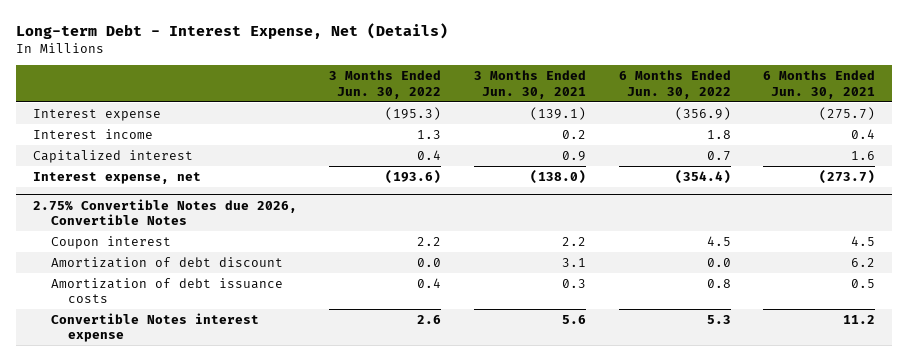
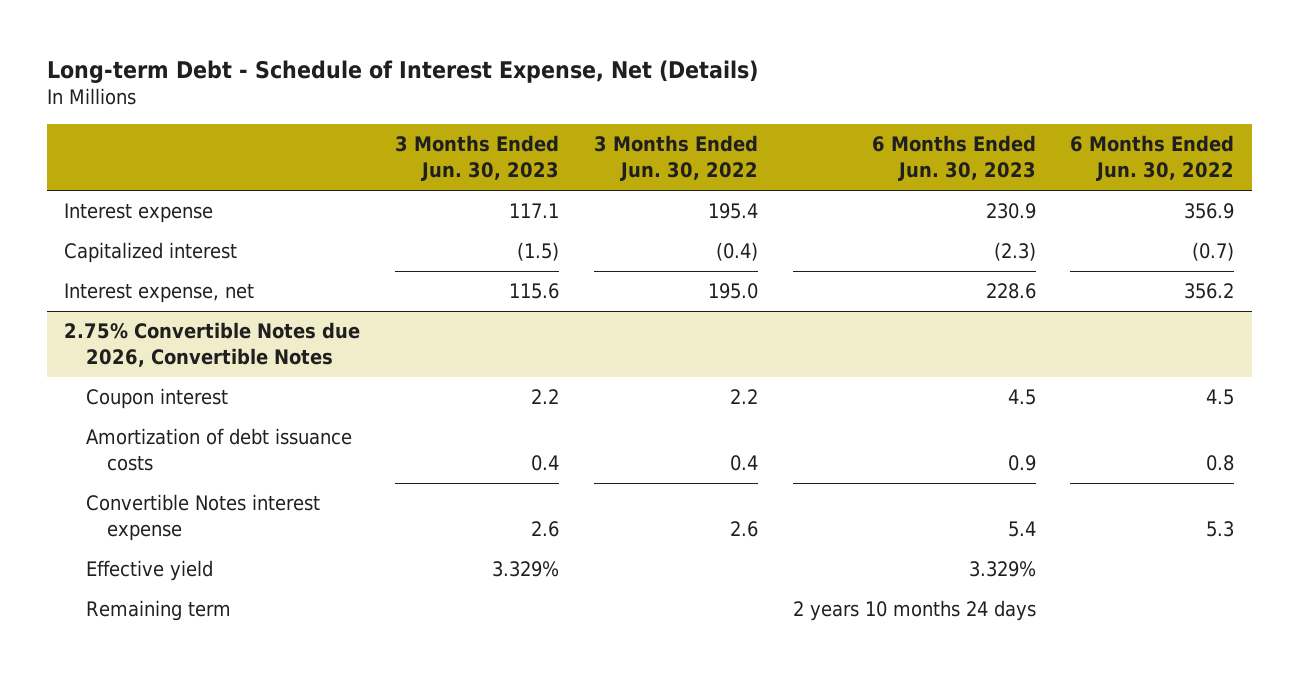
[16,22,449,39] Long-term Debt - Interest Expense, Net (Details) -> [46,59,758,83] Long-term Debt - Schedule of Interest Expense, Net (Details)
[474,70,587,99] 3 Months Ended Jun. 30, 2021 -> none
[763,70,876,99] 6 Months Ended Jun. 30, 2021 -> none
none -> [394,135,559,182] 3 Months Ended Jun. 30, 2023
none -> [871,135,1036,182] 6 Months Ended Jun. 30, 2023
[32,128,153,139] Interest income -> none
[385,106,442,120] (195.3) -> [707,203,758,220] 195.4
[674,106,731,120] (356.9) -> [1184,203,1235,220] 356.9
[417,149,442,160] 0.4 -> [715,242,758,262] (0.4)
[706,150,731,161] 0.7 -> [1192,242,1235,262] (0.7)
[385,169,442,184] (193.6) -> [707,283,758,300] 195.0
[674,169,731,184] (354.4) -> [1184,283,1235,300] 356.2
[50,256,283,268] Amortization of debt discount -> none
none -> [85,560,213,582] Effective yield
none -> [85,600,231,622] Remaining term

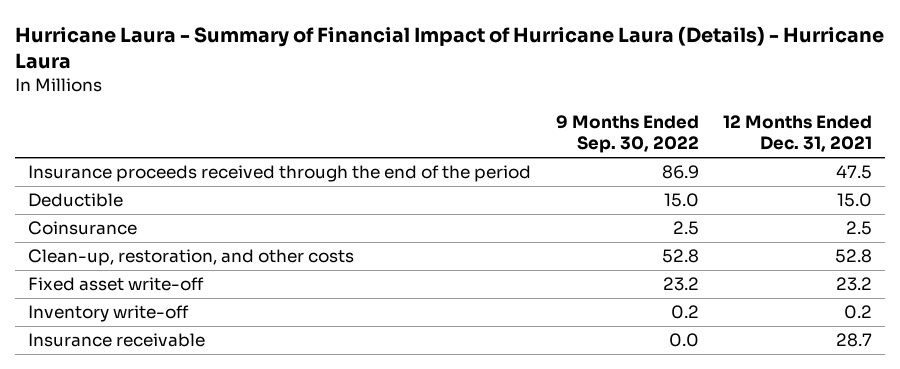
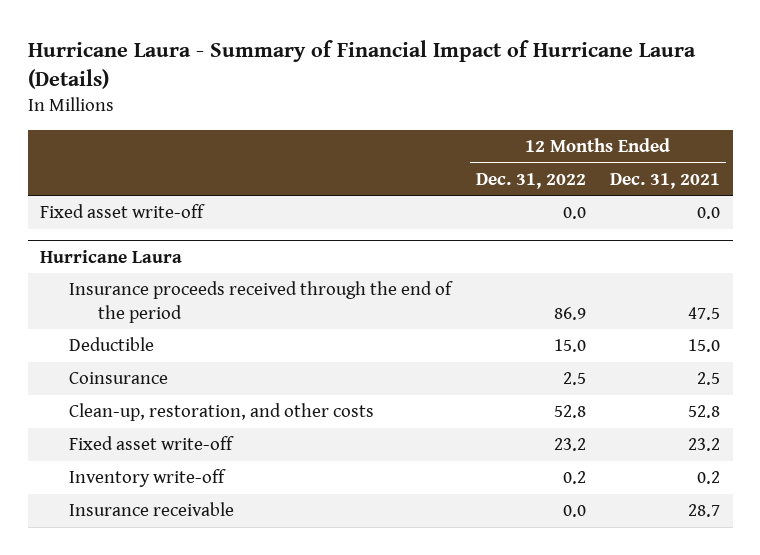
[15,25,885,70] Hurricane Laura - Summary of Financial Impact of Hurricane Laura (Details) - Hurricane Laura -> [27,39,696,89] Hurricane Laura - Summary of Financial Impact of Hurricane Laura (Details)
[555,115,699,154] 9 Months Ended Sep. 30, 2022 -> none
none -> [475,172,586,189] Dec. 31, 2022
none -> [39,204,205,219] Fixed asset write-off
none -> [39,249,182,263] Hurricane Laura

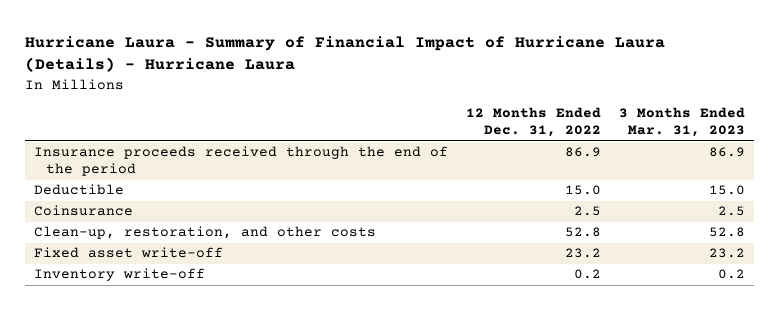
[27,39,696,89] Hurricane Laura - Summary of Financial Impact of Hurricane Laura (Details) -> [24,35,665,73] Hurricane Laura - Summary of Financial Impact of Hurricane Laura (Details) - Hurricane Laura
[610,172,721,189] Dec. 31, 2021 -> none
none -> [618,107,745,138] 3 Months Ended Mar. 31, 2023
[39,204,205,219] Fixed asset write-off -> none
[39,249,182,263] Hurricane Laura -> none
[69,502,235,517] Insurance receivable -> none

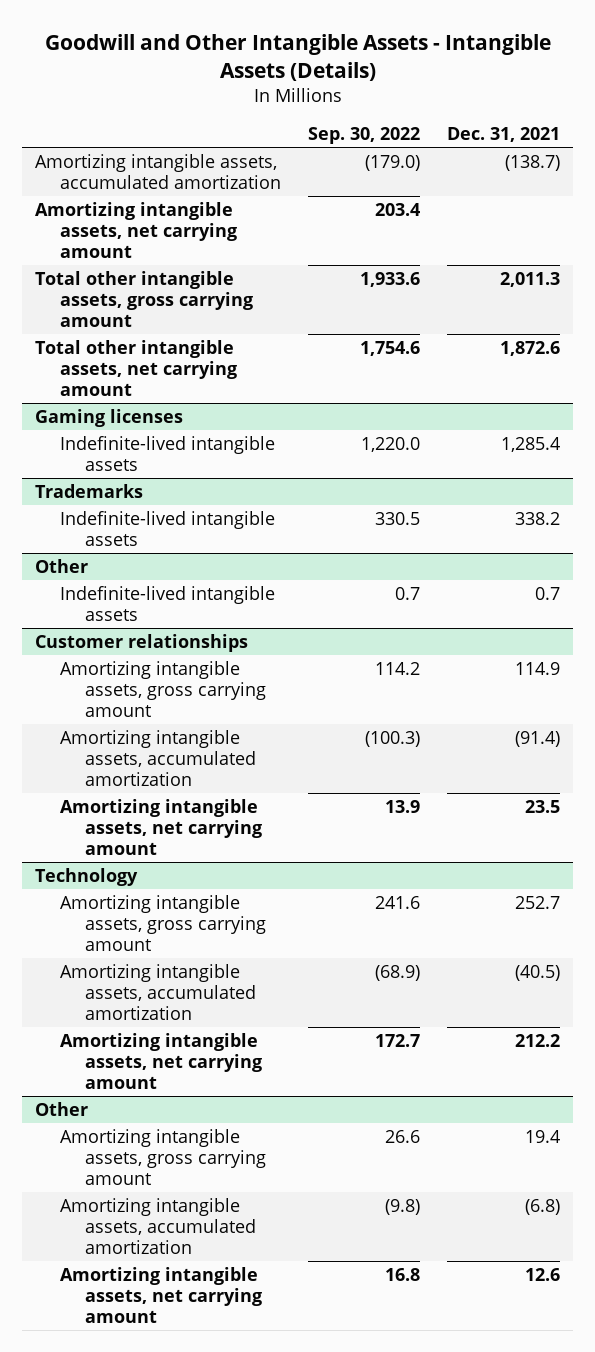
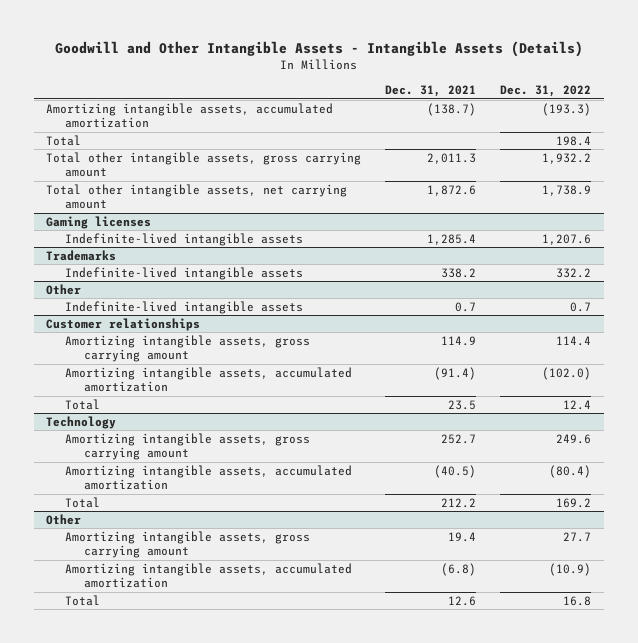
[308,126,421,144] Sep. 30, 2022 -> none
none -> [500,85,592,98] Dec. 31, 2022
[35,202,238,258] Amortizing intangible assets, net carrying amount -> [46,134,82,146] Total
[60,799,263,855] Amortizing intangible assets, net carrying amount -> [64,398,100,410] Total
[60,1033,263,1089] Amortizing intangible assets, net carrying amount -> [64,496,100,508] Total
[60,1267,263,1323] Amortizing intangible assets, net carrying amount -> [64,594,100,606] Total

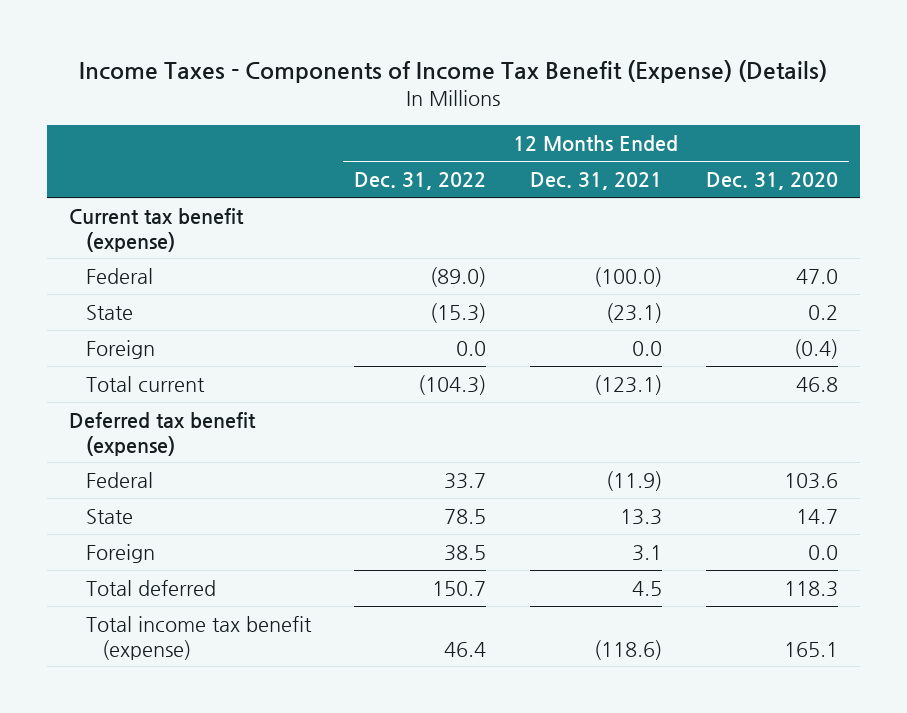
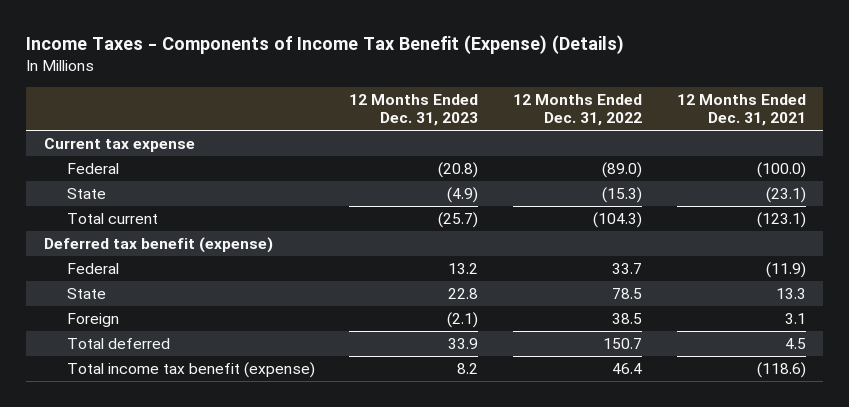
[706,172,839,191] Dec. 31, 2020 -> none
none -> [349,93,479,127] 12 Months Ended Dec. 31, 2023
[68,207,244,252] Current tax benefit (expense) -> [43,137,195,152] Current tax expense
[85,339,155,359] Foreign -> none

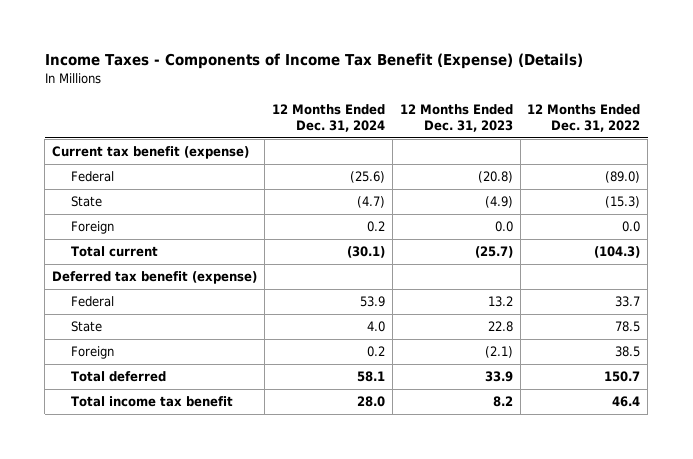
[676,93,806,127] 12 Months Ended Dec. 31, 2021 -> none
none -> [271,103,385,133] 12 Months Ended Dec. 31, 2024
[43,137,195,152] Current tax expense -> [52,146,250,160] Current tax benefit (expense)
none -> [70,221,114,235] Foreign
[66,361,315,378] Total income tax benefit (expense) -> [70,396,233,408] Total income tax benefit

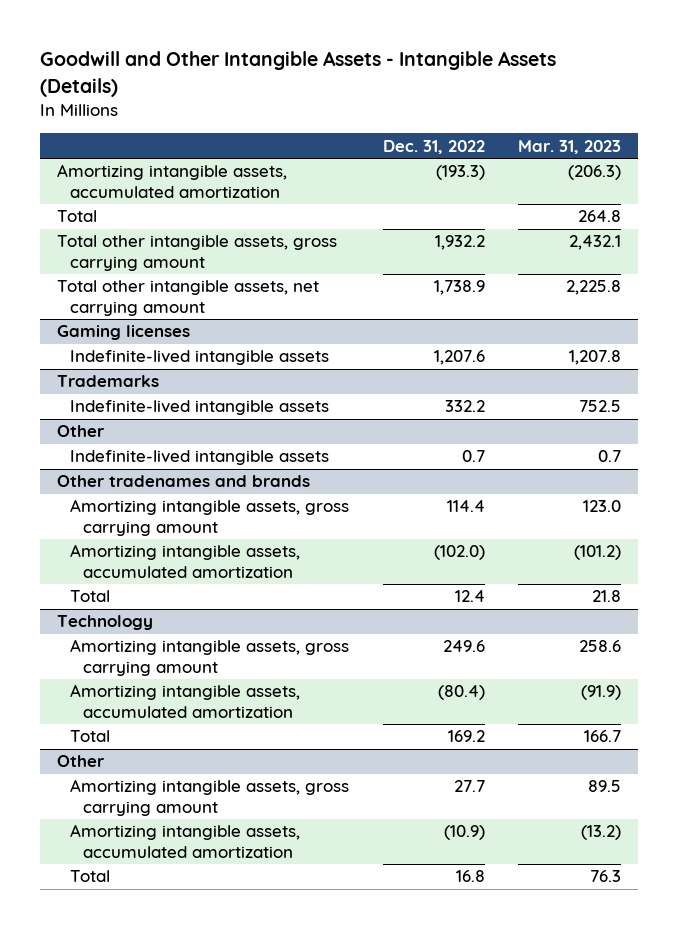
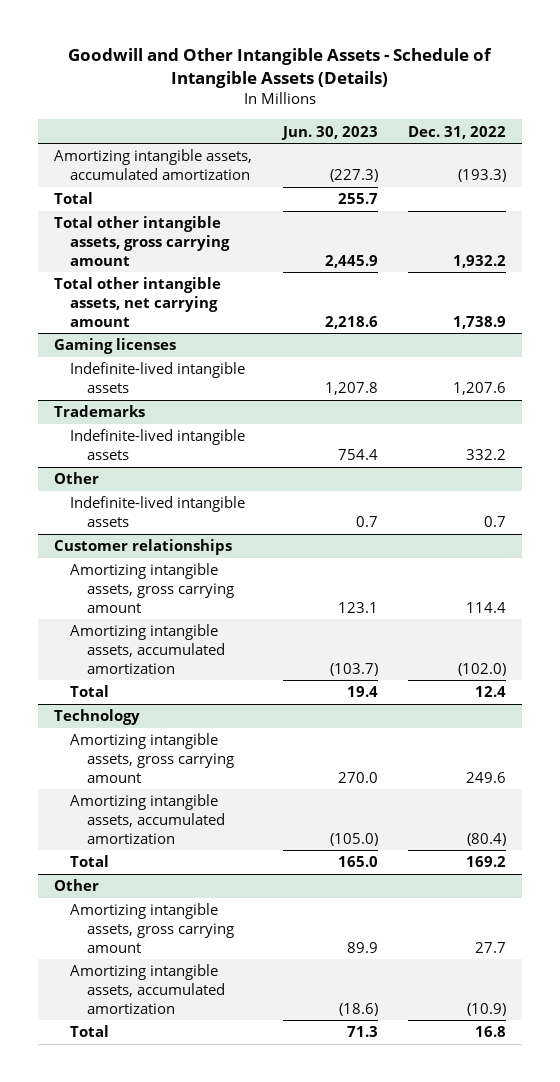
[39,51,556,98] Goodwill and Other Intangible Assets - Intangible Assets (Details) -> [68,48,493,89] Goodwill and Other Intangible Assets - Schedule of Intangible Assets (Details)
[518,139,622,154] Mar. 31, 2023 -> none
none -> [280,125,378,140] Jun. 30, 2023
[56,475,310,488] Other tradenames and brands -> [53,539,232,556] Customer relationships

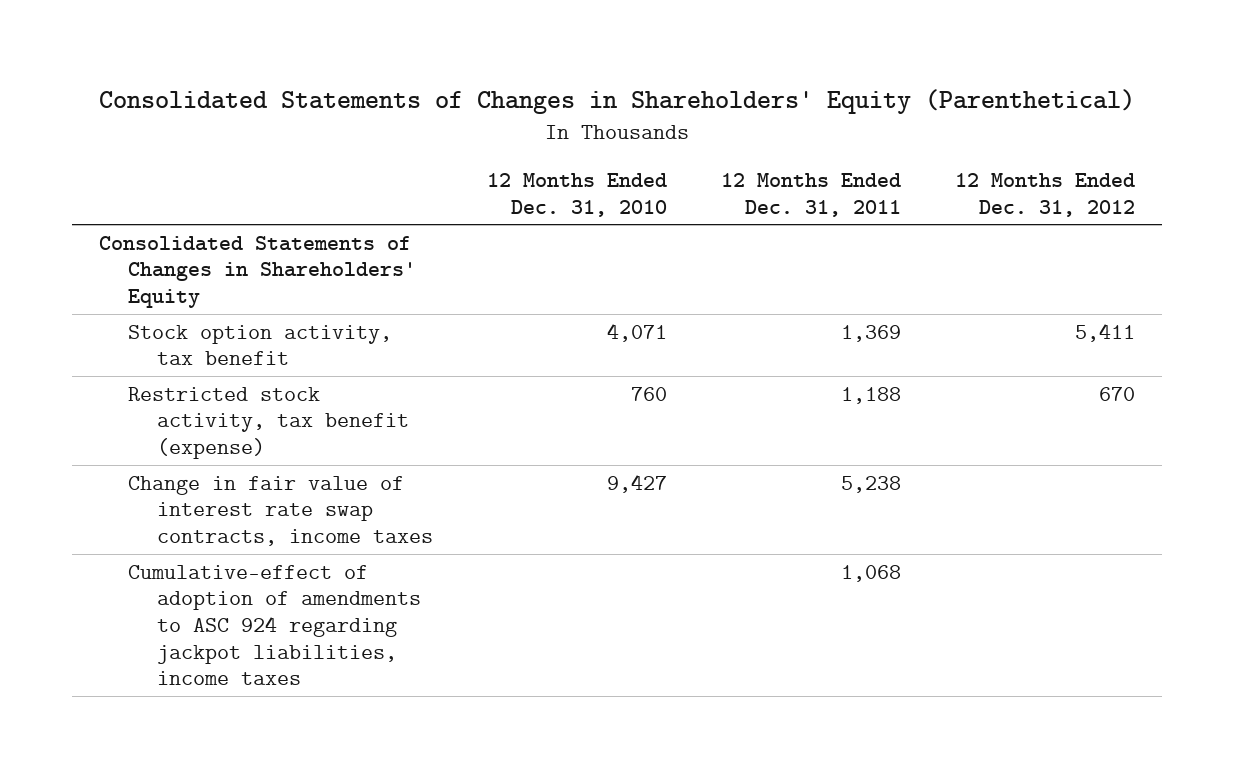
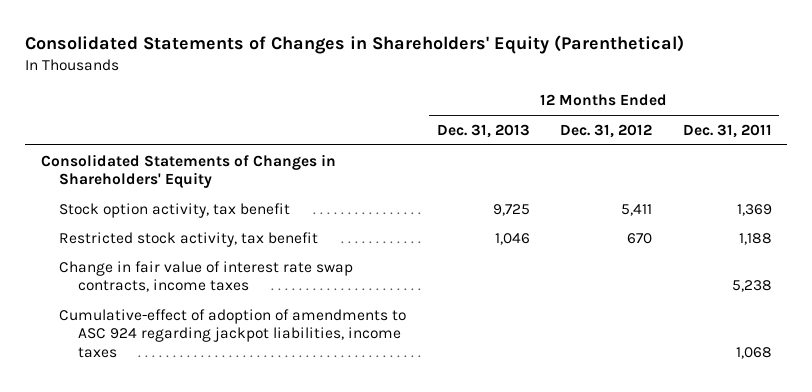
[487,173,668,217] 12 Months Ended Dec. 31, 2010 -> none
none -> [436,123,530,138] Dec. 31, 2013
[128,386,410,460] Restricted stock activity, tax benefit (expense) -> [59,231,319,247] Restricted stock activity, tax benefit

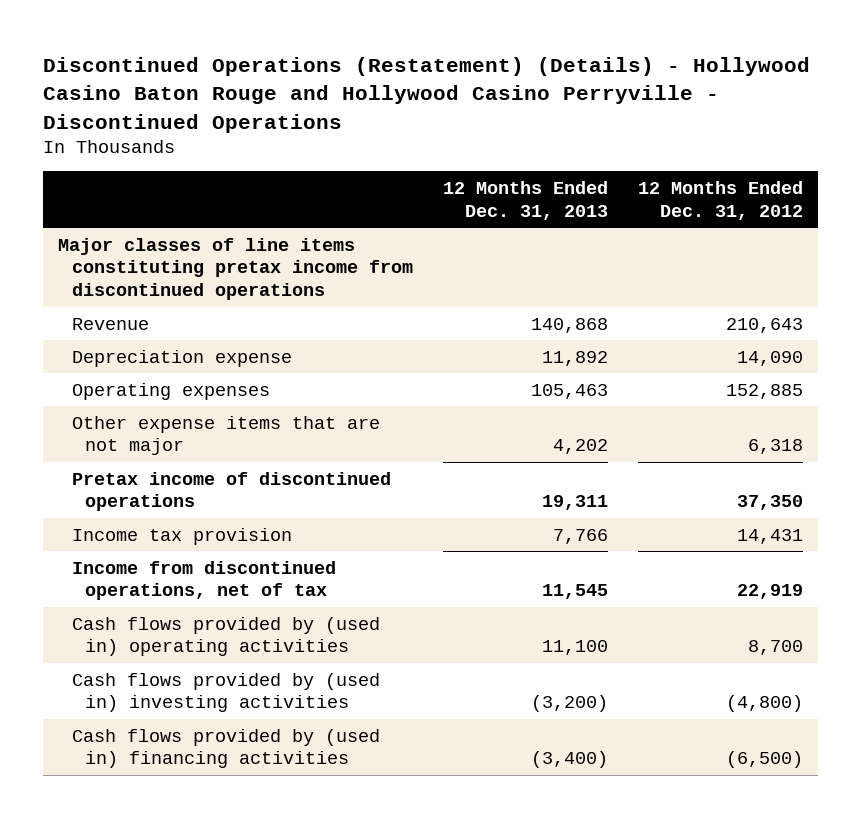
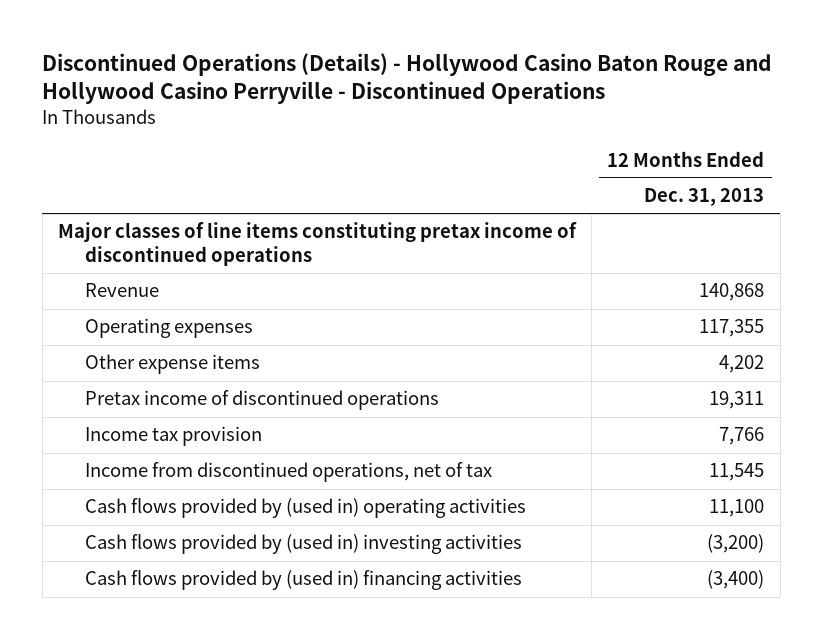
[43,56,811,133] Discontinued Operations (Restatement) (Details) - Hollywood Casino Baton Rouge and Hollywood Casino Perryville - Discontinued Operations -> [42,52,773,105] Discontinued Operations (Details) - Hollywood Casino Baton Rouge and Hollywood Casino Perryville - Discontinued Operations
[637,181,803,220] 12 Months Ended Dec. 31, 2012 -> none
[58,237,413,300] Major classes of line items constituting pretax income from discontinued operations -> [57,222,577,267] Major classes of line items constituting pretax income of discontinued operations
[71,349,292,367] Depreciation expense -> none
[530,383,608,399] 105,463 -> [699,319,765,338] 117,355
[71,415,380,456] Other expense items that are not major -> [84,354,260,375] Other expense items

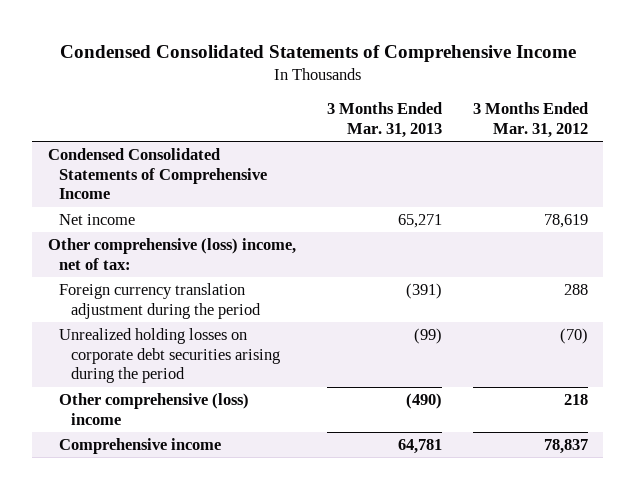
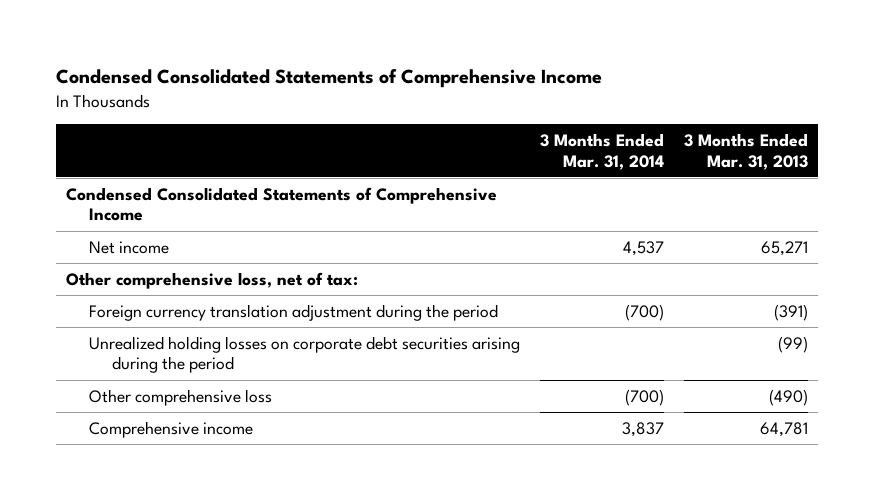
[472,102,588,138] 3 Months Ended Mar. 31, 2012 -> none
none -> [540,133,665,170] 3 Months Ended Mar. 31, 2014
[47,237,296,270] Other comprehensive (loss) income, net of tax: -> [66,271,359,289] Other comprehensive loss, net of tax:
[59,392,250,425] Other comprehensive (loss) income -> [88,388,272,406] Other comprehensive loss

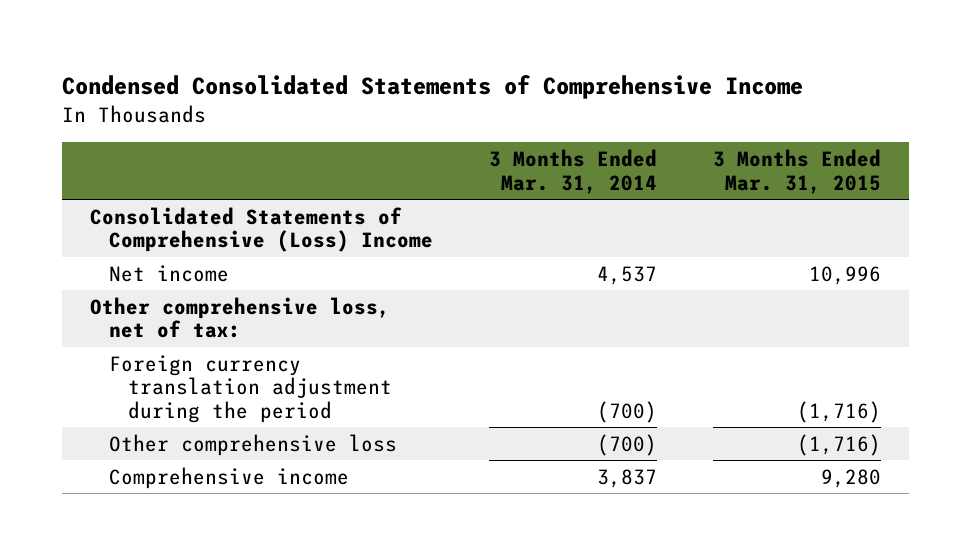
[684,133,809,170] 3 Months Ended Mar. 31, 2013 -> none
none -> [713,148,882,194] 3 Months Ended Mar. 31, 2015
[66,186,498,222] Condensed Consolidated Statements of Comprehensive Income -> [90,206,434,253] Consolidated Statements of Comprehensive (Loss) Income
[88,335,520,374] Unrealized holding losses on corporate debt securities arising during the period -> none

